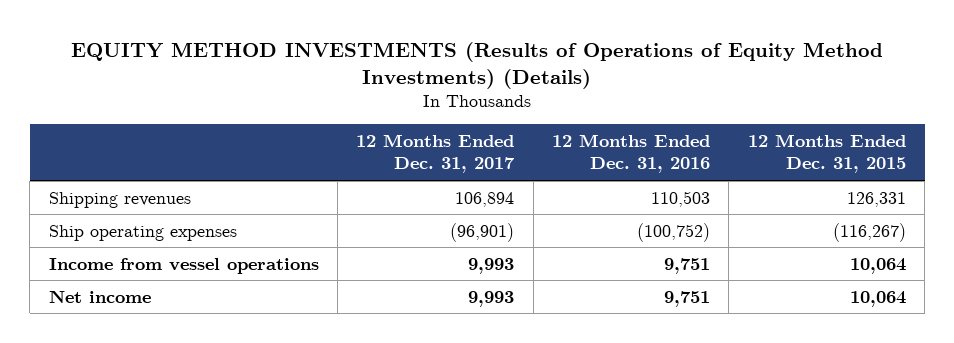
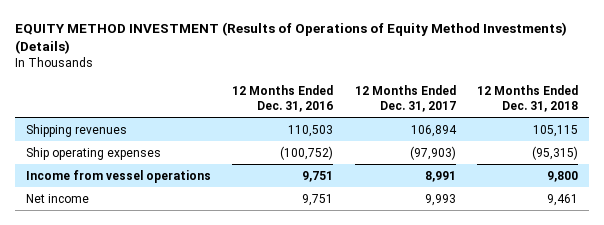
[71,41,884,89] EQUITY METHOD INVESTMENTS (Results of Operations of Equity Method Investments) (Details) -> [14,22,567,55] EQUITY METHOD INVESTMENT (Results of Operations of Equity Method Investments) (Details)
[747,134,906,174] 12 Months Ended Dec. 31, 2015 -> none
none -> [477,85,579,112] 12 Months Ended Dec. 31, 2018
[450,222,515,242] (96,901) -> [409,145,456,160] (97,903)
[468,257,515,274] 9,993 -> [424,170,456,182] 8,991

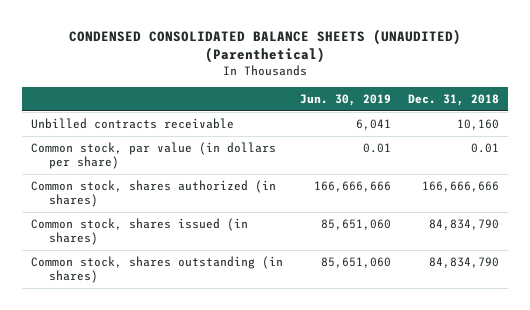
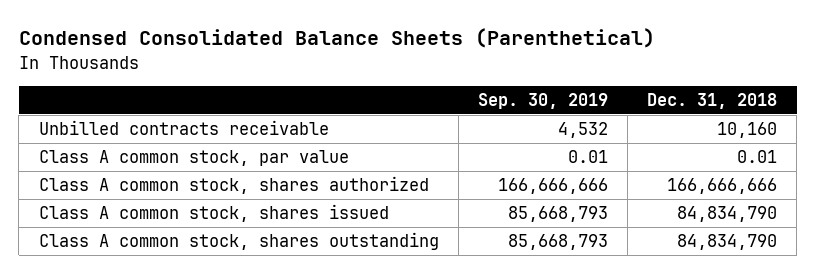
[68,28,461,64] CONDENSED CONSOLIDATED BALANCE SHEETS (UNAUDITED) (Parenthetical) -> [18,28,655,49] Condensed Consolidated Balance Sheets (Parenthetical)
[299,94,391,107] Jun. 30, 2019 -> none
none -> [477,92,608,109] Sep. 30, 2019
[30,141,276,170] Common stock, par value (in dollars per share) -> [38,150,349,167] Class A common stock, par value
[30,179,276,208] Common stock, shares authorized (in shares) -> [38,176,429,195] Class A common stock, shares authorized
[30,217,248,246] Common stock, shares issued (in shares) -> [38,204,389,223] Class A common stock, shares issued
[30,255,283,284] Common stock, shares outstanding (in shares) -> [38,232,439,251] Class A common stock, shares outstanding

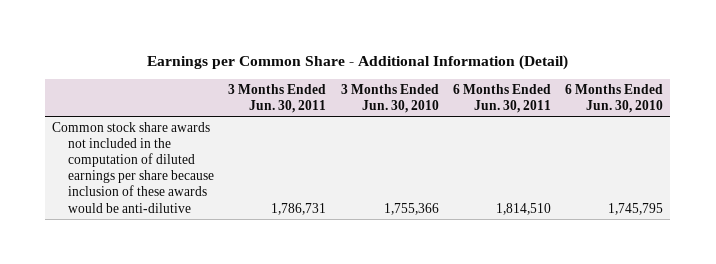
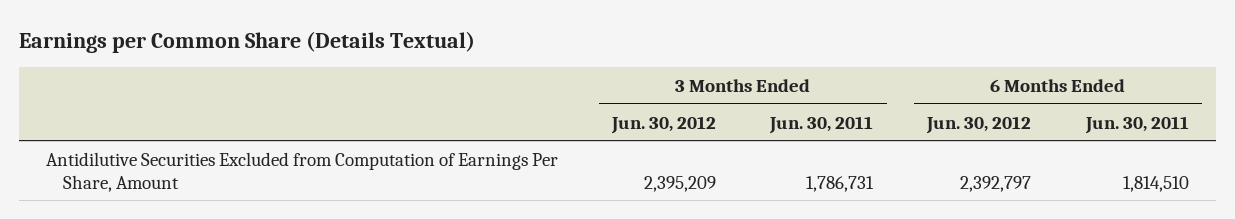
[146,54,568,70] Earnings per Common Share - Additional Information (Detail) -> [18,31,475,54] Earnings per Common Share (Details Textual)
[340,84,439,114] 3 Months Ended Jun. 30, 2010 -> none
[565,84,664,114] 6 Months Ended Jun. 30, 2010 -> none
none -> [611,115,717,134] Jun. 30, 2012
none -> [926,115,1032,134] Jun. 30, 2012
[52,121,215,213] Common stock share awards not included in the computation of diluted earnings per share because inclusion of these awards would be anti-dilutive -> [46,151,559,192] Antidilutive Securities Excluded from Computation of Earnings Per Share, Amount

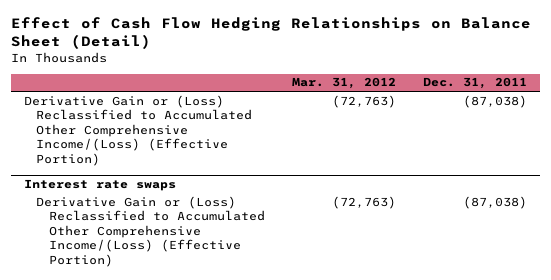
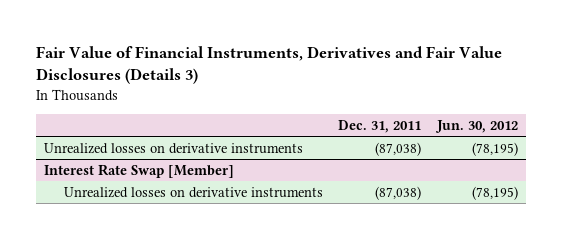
[10,17,531,50] Effect of Cash Flow Hedging Relationships on Balance Sheet (Detail) -> [35,46,502,85] Fair Value of Financial Instruments, Derivatives and Fair Value Disclosures (Details 3)
[291,77,396,90] Mar. 31, 2012 -> none
none -> [435,119,519,133] Jun. 30, 2012
[23,94,253,166] Derivative Gain or (Loss) Reclassified to Accumulated Other Comprehensive Income/(Loss) (Effective Portion) -> [43,142,303,154] Unrealized losses on derivative instruments
[23,179,176,192] Interest rate swaps -> [43,163,234,178] Interest Rate Swap [Member]
[36,195,265,267] Derivative Gain or (Loss) Reclassified to Accumulated Other Comprehensive Income/(Loss) (Effective Portion) -> [63,186,323,198] Unrealized losses on derivative instruments

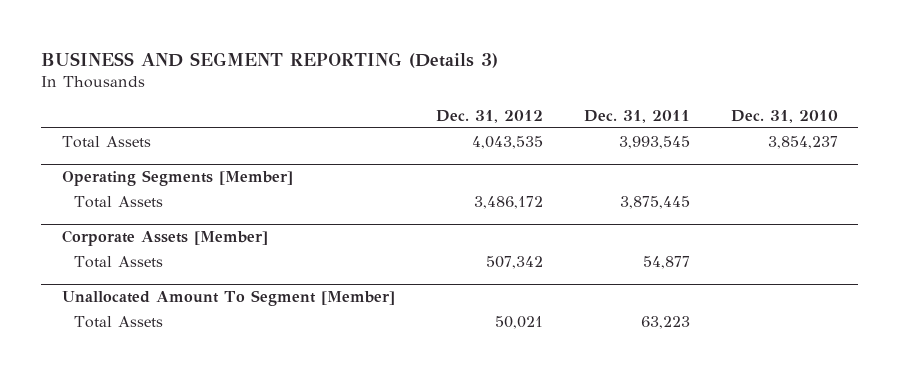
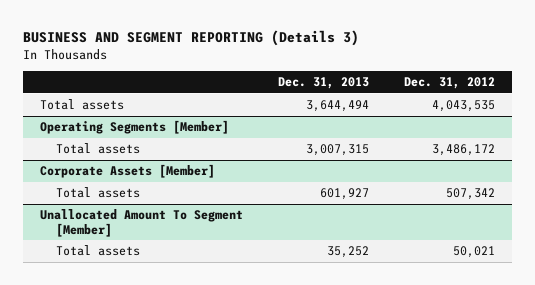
[583,109,690,123] Dec. 31, 2011 -> none
[730,109,838,123] Dec. 31, 2010 -> none
none -> [278,77,370,90] Dec. 31, 2013
[61,135,151,148] Total Assets -> [40,99,125,111] Total assets
[73,195,163,208] Total Assets -> [55,143,140,155] Total assets
[73,255,163,268] Total Assets -> [55,187,140,199] Total assets
[73,315,163,328] Total Assets -> [55,245,140,257] Total assets

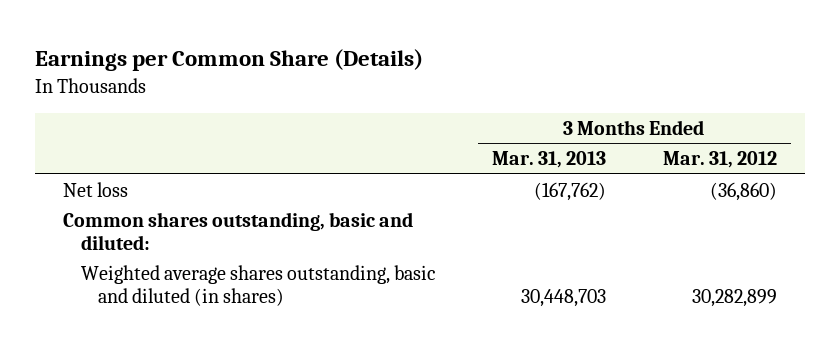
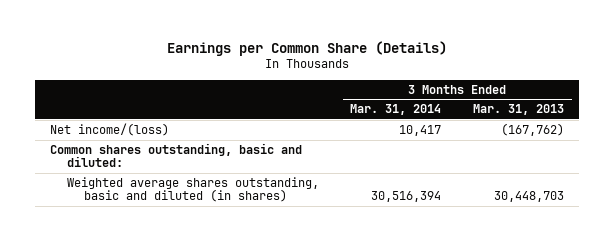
[662,151,777,169] Mar. 31, 2012 -> none
none -> [350,104,442,116] Mar. 31, 2014
[63,181,129,197] Net loss -> [50,122,170,136] Net income/(loss)

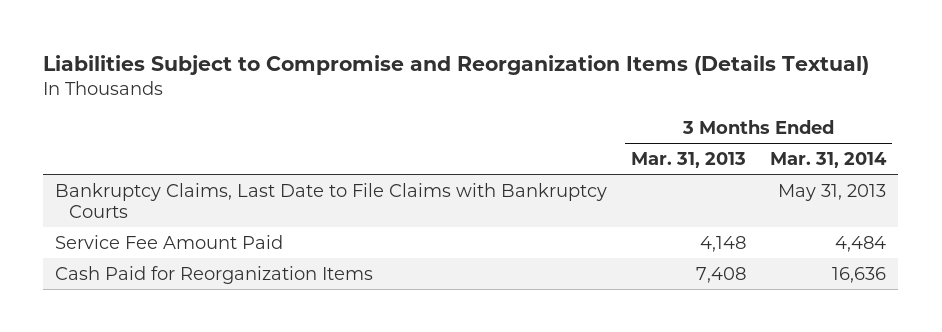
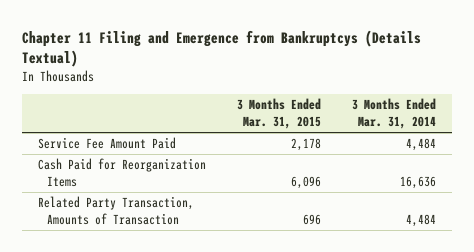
[43,54,870,75] Liabilities Subject to Compromise and Reorganization Items (Details Textual) -> [22,29,422,68] Chapter 11 Filing and Emergence from Bankruptcys (Details Textual)
[631,152,747,169] Mar. 31, 2013 -> none
none -> [236,98,321,130] 3 Months Ended Mar. 31, 2015
[55,182,608,219] Bankruptcy Claims, Last Date to File Claims with Bankruptcy Courts -> none
none -> [37,196,194,226] Related Party Transaction, Amounts of Transaction

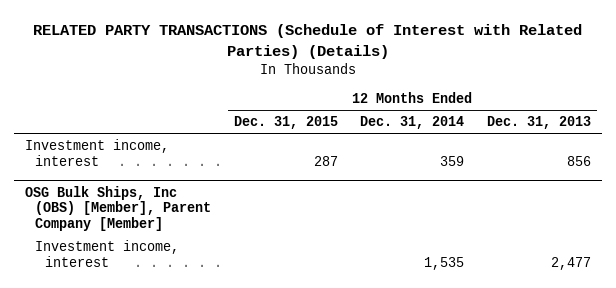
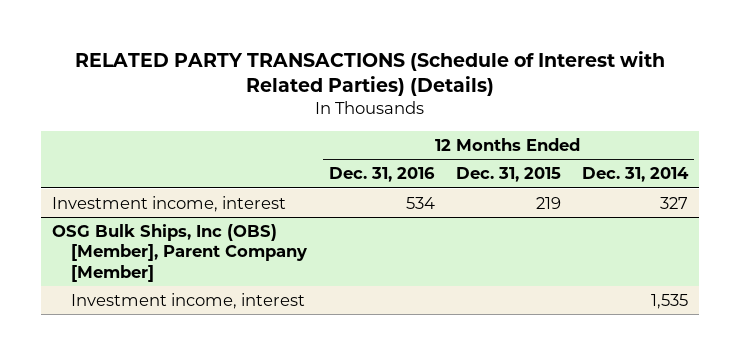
[486,116,591,130] Dec. 31, 2013 -> none
none -> [328,167,435,183] Dec. 31, 2016
[313,155,338,166] 287 -> [535,196,561,209] 219
[440,155,465,166] 359 -> [660,196,689,209] 327

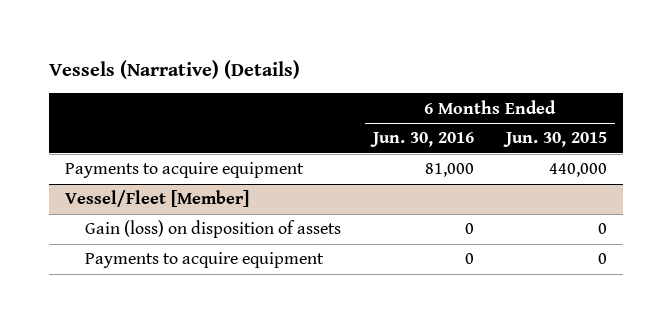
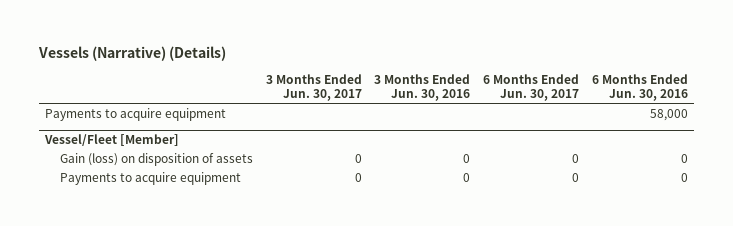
[502,132,607,148] Jun. 30, 2015 -> none
none -> [265,73,362,102] 3 Months Ended Jun. 30, 2017
none -> [374,73,471,102] 3 Months Ended Jun. 30, 2016
none -> [483,73,580,102] 6 Months Ended Jun. 30, 2017
[424,163,474,178] 81,000 -> [649,109,688,122] 58,000

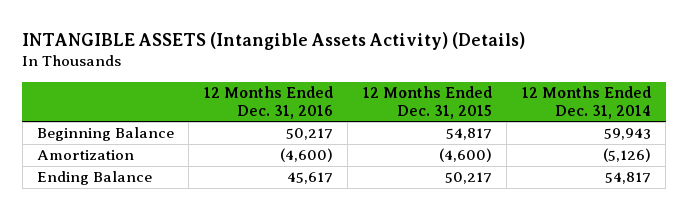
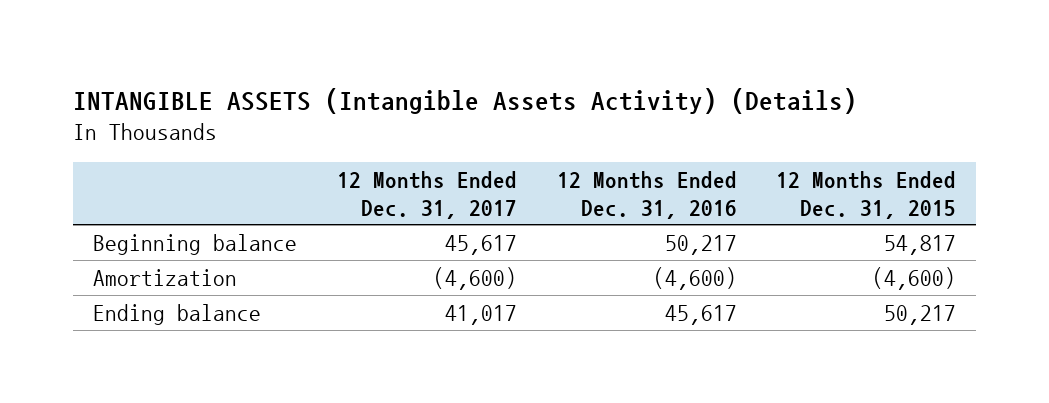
[521,85,651,119] 12 Months Ended Dec. 31, 2014 -> none
none -> [336,170,517,219] 12 Months Ended Dec. 31, 2017
[37,127,175,142] Beginning Balance -> [92,233,297,255] Beginning balance
[37,171,153,186] Ending Balance -> [92,303,261,325] Ending balance

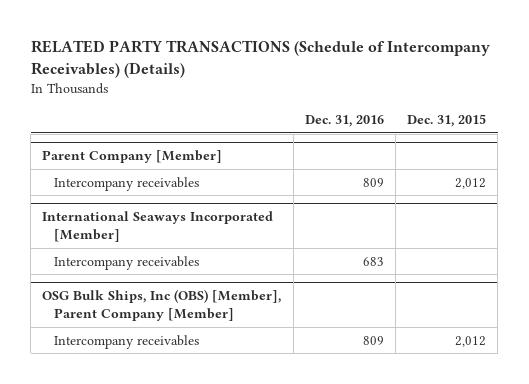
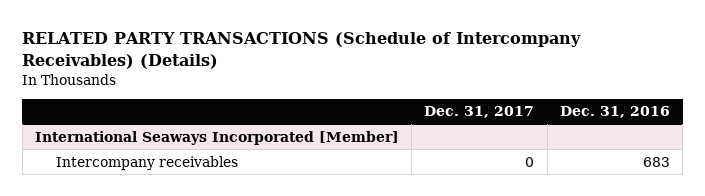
[407,114,487,128] Dec. 31, 2015 -> none
none -> [424,106,535,119] Dec. 31, 2017
[42,150,223,164] Parent Company [Member] -> none
[53,176,199,191] Intercompany receivables -> none
[42,289,282,322] OSG Bulk Ships, Inc (OBS) [Member], Parent Company [Member] -> none
[53,334,199,349] Intercompany receivables -> none

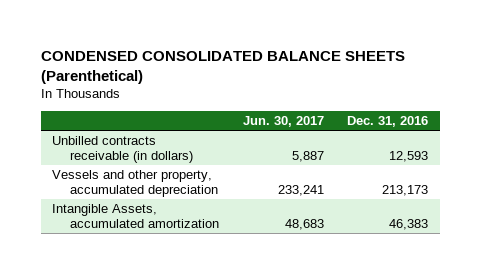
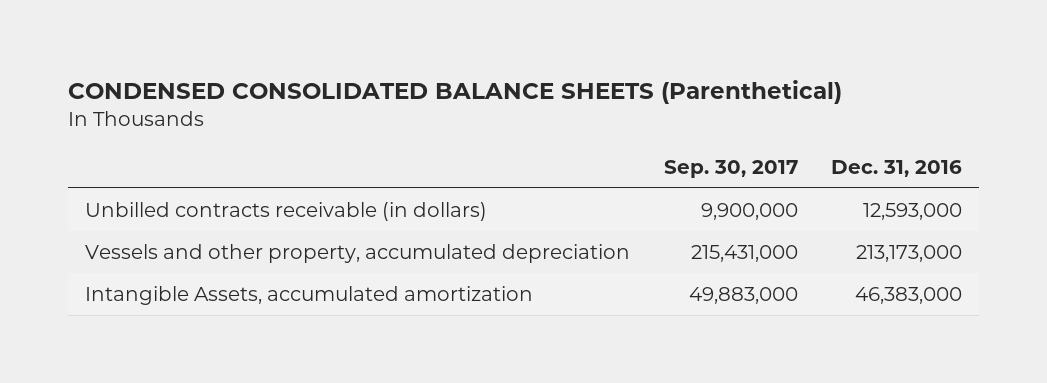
[242,116,324,128] Jun. 30, 2017 -> none
none -> [663,159,798,178] Sep. 30, 2017
[389,151,429,163] 12,593 -> [863,202,963,220] 12,593,000
[382,185,429,197] 213,173 -> [856,244,963,262] 213,173,000
[389,219,429,231] 46,383 -> [855,286,963,304] 46,383,000

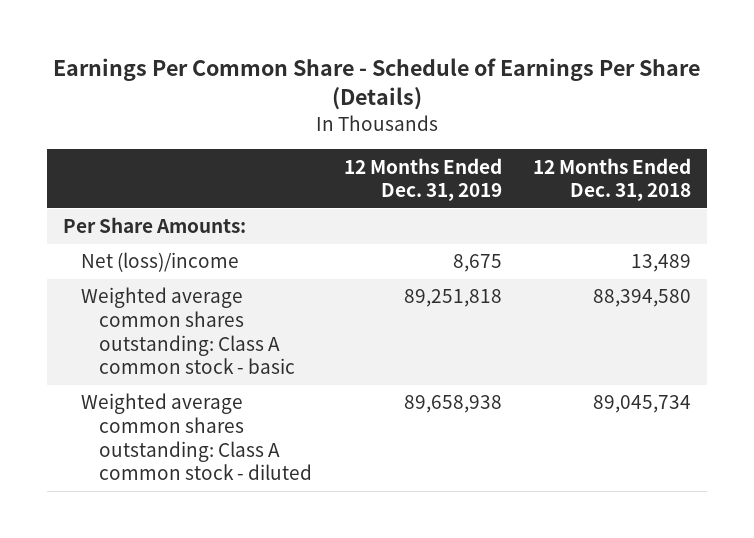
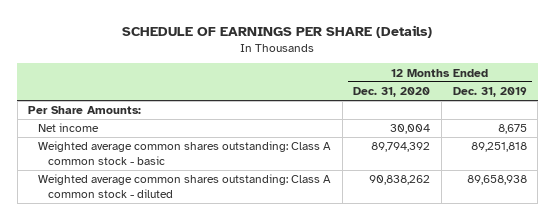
[53,58,701,111] Earnings Per Common Share - Schedule of Earnings Per Share (Details) -> [122,24,433,38] SCHEDULE OF EARNINGS PER SHARE (Details)
[533,157,692,202] 12 Months Ended Dec. 31, 2018 -> none
none -> [353,87,431,98] Dec. 31, 2020
[80,252,239,273] Net (loss)/income -> [38,123,100,133] Net income

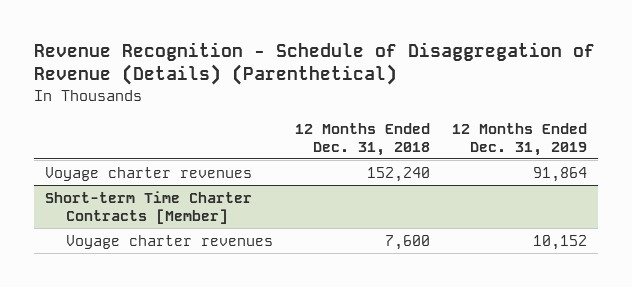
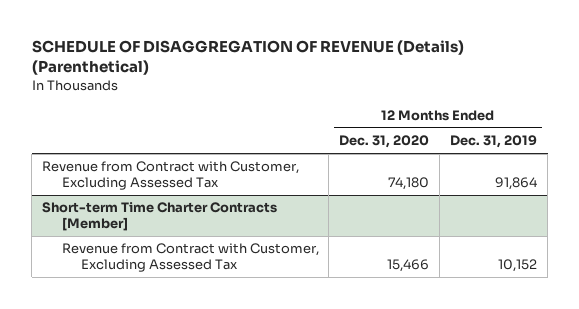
[33,42,595,86] Revenue Recognition - Schedule of Disaggregation of Revenue (Details) (Parenthetical) -> [31,39,464,76] SCHEDULE OF DISAGGREGATION OF REVENUE (Details) (Parenthetical)
[295,122,431,156] 12 Months Ended Dec. 31, 2018 -> none
none -> [339,135,430,149] Dec. 31, 2020
[44,166,252,181] Voyage charter revenues -> [42,161,300,191] Revenue from Contract with Customer, Excluding Assessed Tax
[66,234,274,249] Voyage charter revenues -> [61,243,319,273] Revenue from Contract with Customer, Excluding Assessed Tax

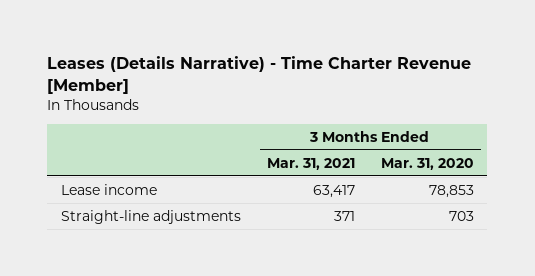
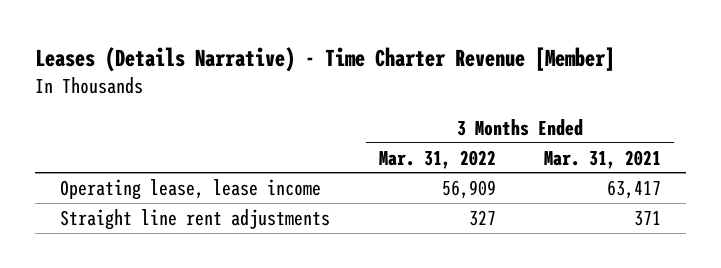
[381,157,475,170] Mar. 31, 2020 -> none
none -> [378,149,496,169] Mar. 31, 2022
[60,183,157,195] Lease income -> [59,178,321,200] Operating lease, lease income
[60,209,241,224] Straight-line adjustments -> [59,208,330,230] Straight line rent adjustments

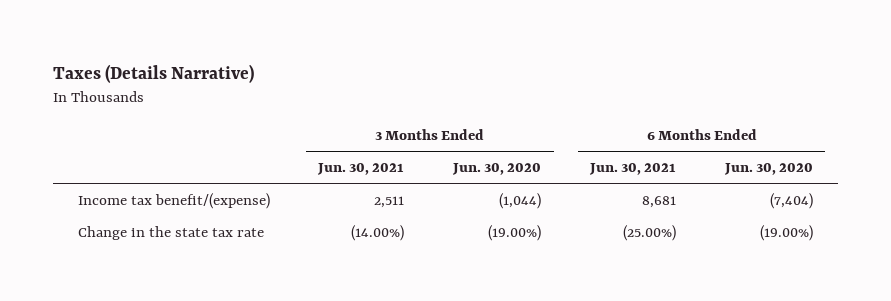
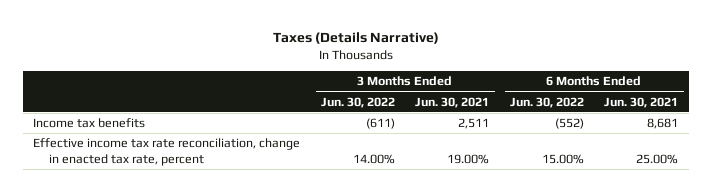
[452,163,542,176] Jun. 30, 2020 -> none
[724,163,814,176] Jun. 30, 2020 -> none
none -> [320,96,395,108] Jun. 30, 2022
none -> [509,96,584,108] Jun. 30, 2022
[77,192,270,209] Income tax benefit/(expense) -> [33,118,146,129] Income tax benefits
[77,225,264,240] Change in the state tax rate -> [33,138,301,166] Effective income tax rate reconciliation, change in enacted tax rate, percent
[351,224,405,241] (14.00%) -> [447,153,490,164] 19.00%
[623,224,677,241] (25.00%) -> [636,153,679,164] 25.00%

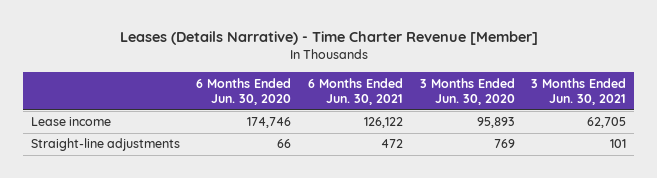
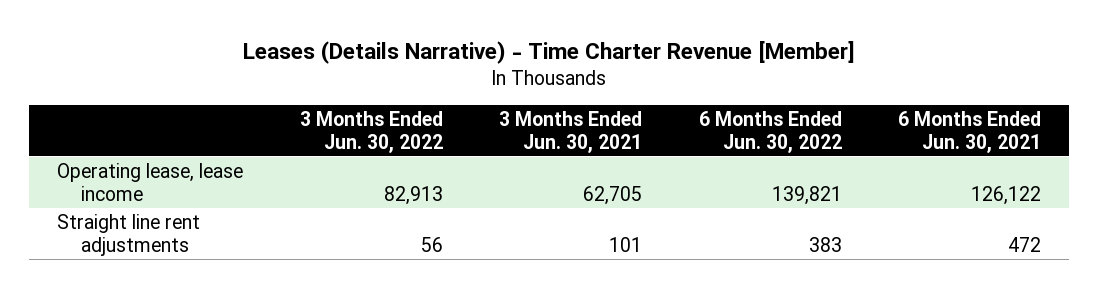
[196,77,292,106] 6 Months Ended Jun. 30, 2020 -> none
[419,77,515,106] 3 Months Ended Jun. 30, 2020 -> none
none -> [299,110,443,153] 3 Months Ended Jun. 30, 2022
none -> [698,110,842,153] 6 Months Ended Jun. 30, 2022
[30,117,111,127] Lease income -> [57,162,244,202] Operating lease, lease income
[30,138,180,152] Straight-line adjustments -> [57,213,201,257] Straight line rent adjustments

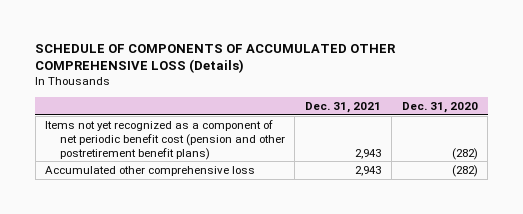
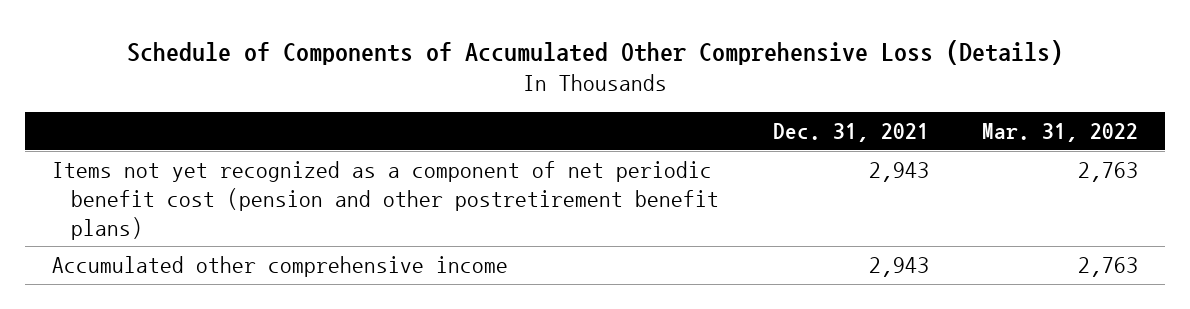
[35,43,397,74] SCHEDULE OF COMPONENTS OF ACCUMULATED OTHER COMPREHENSIVE LOSS (Details) -> [127,39,1064,65] Schedule of Components of Accumulated Other Comprehensive Loss (Details)
[401,101,478,113] Dec. 31, 2020 -> none
none -> [982,123,1139,143] Mar. 31, 2022
[45,165,256,176] Accumulated other comprehensive loss -> [52,256,509,278] Accumulated other comprehensive income

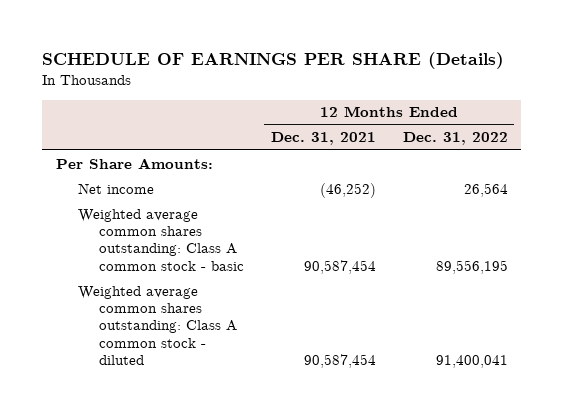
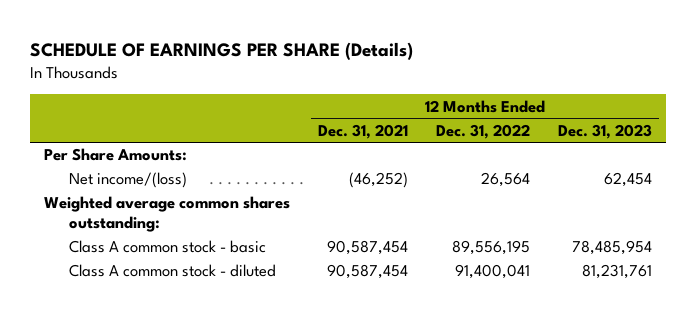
none -> [557,123,652,139] Dec. 31, 2023
[77,182,154,194] Net income -> [68,172,187,189] Net income/(loss)
none -> [44,196,291,233] Weighted average common shares outstanding:
[77,208,245,271] Weighted average common shares outstanding: Class A common stock - basic -> [68,240,266,254] Class A common stock - basic
[77,285,238,366] Weighted average common shares outstanding: Class A common stock - diluted -> [68,264,276,278] Class A common stock - diluted

